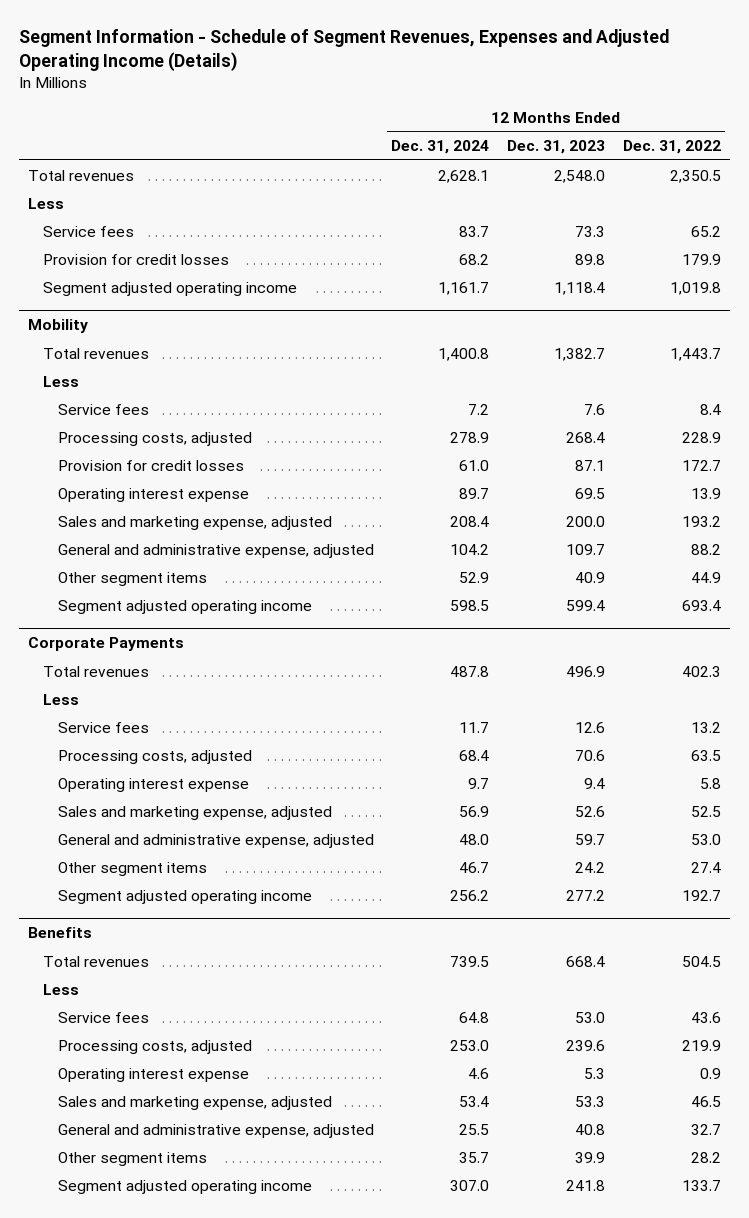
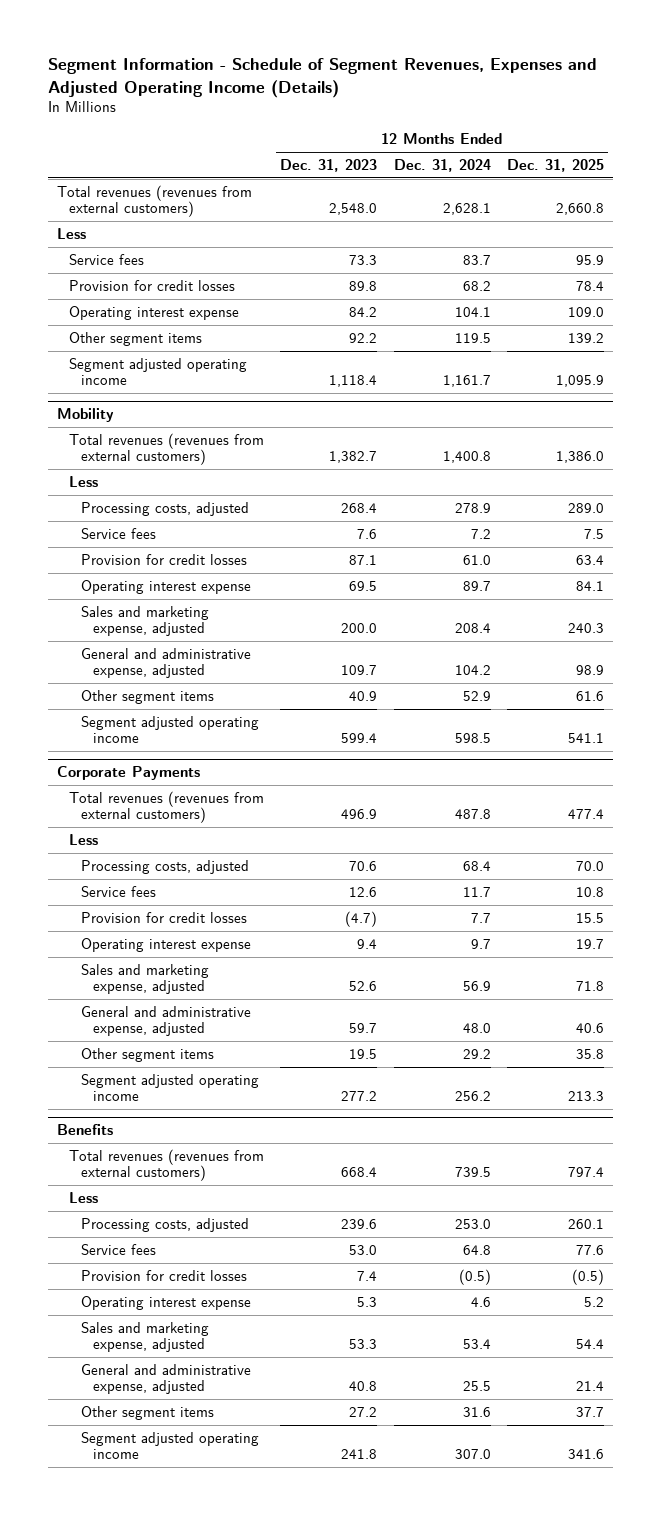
[622,140,721,155] Dec. 31, 2022 -> none
none -> [507,159,605,173] Dec. 31, 2025
[28,169,135,181] Total revenues -> [56,184,252,218] Total revenues (revenues from external customers)
none -> [68,305,239,320] Operating interest expense
none -> [68,331,202,346] Other segment items
[42,347,149,359] Total revenues -> [68,432,264,466] Total revenues (revenues from external customers)
[57,403,149,415] Service fees -> [80,527,156,539] Service fees
[42,665,149,677] Total revenues -> [68,790,264,824] Total revenues (revenues from external customers)
[57,721,149,733] Service fees -> [80,885,156,897] Service fees
none -> [80,911,247,923] Provision for credit losses
[459,861,490,873] 46.7 -> [462,1048,491,1059] 29.2
[575,861,606,873] 24.2 -> [349,1048,378,1059] 19.5
[42,955,149,967] Total revenues -> [68,1148,264,1182] Total revenues (revenues from external customers)
[57,1011,149,1023] Service fees -> [80,1243,156,1255] Service fees
none -> [80,1269,247,1281] Provision for credit losses
[459,1151,490,1163] 35.7 -> [462,1406,491,1417] 31.6
[575,1151,606,1163] 39.9 -> [349,1406,378,1417] 27.2

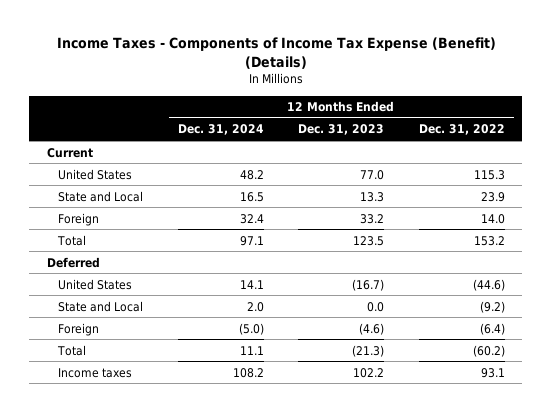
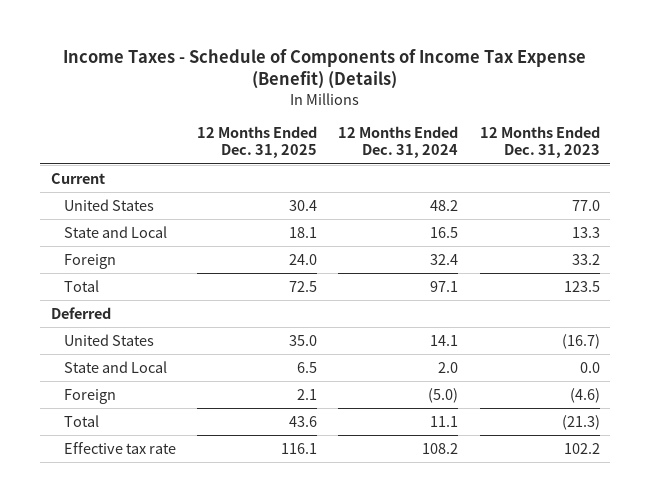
[56,37,496,70] Income Taxes - Components of Income Tax Expense (Benefit) (Details) -> [63,48,587,90] Income Taxes - Schedule of Components of Income Tax Expense (Benefit) (Details)
[419,124,506,136] Dec. 31, 2022 -> none
none -> [197,125,318,159] 12 Months Ended Dec. 31, 2025
[58,367,133,378] Income taxes -> [63,441,176,454] Effective tax rate

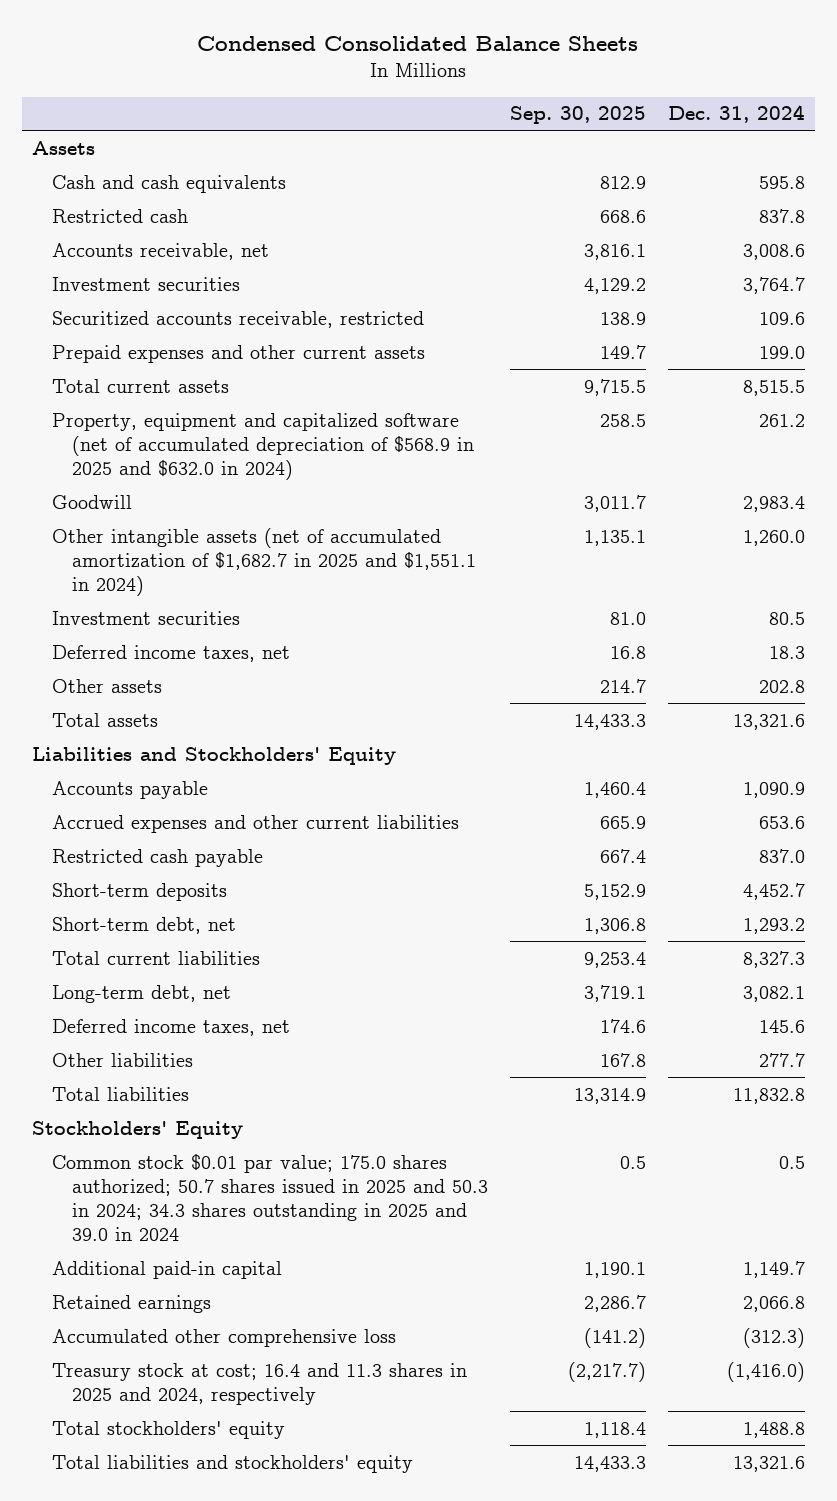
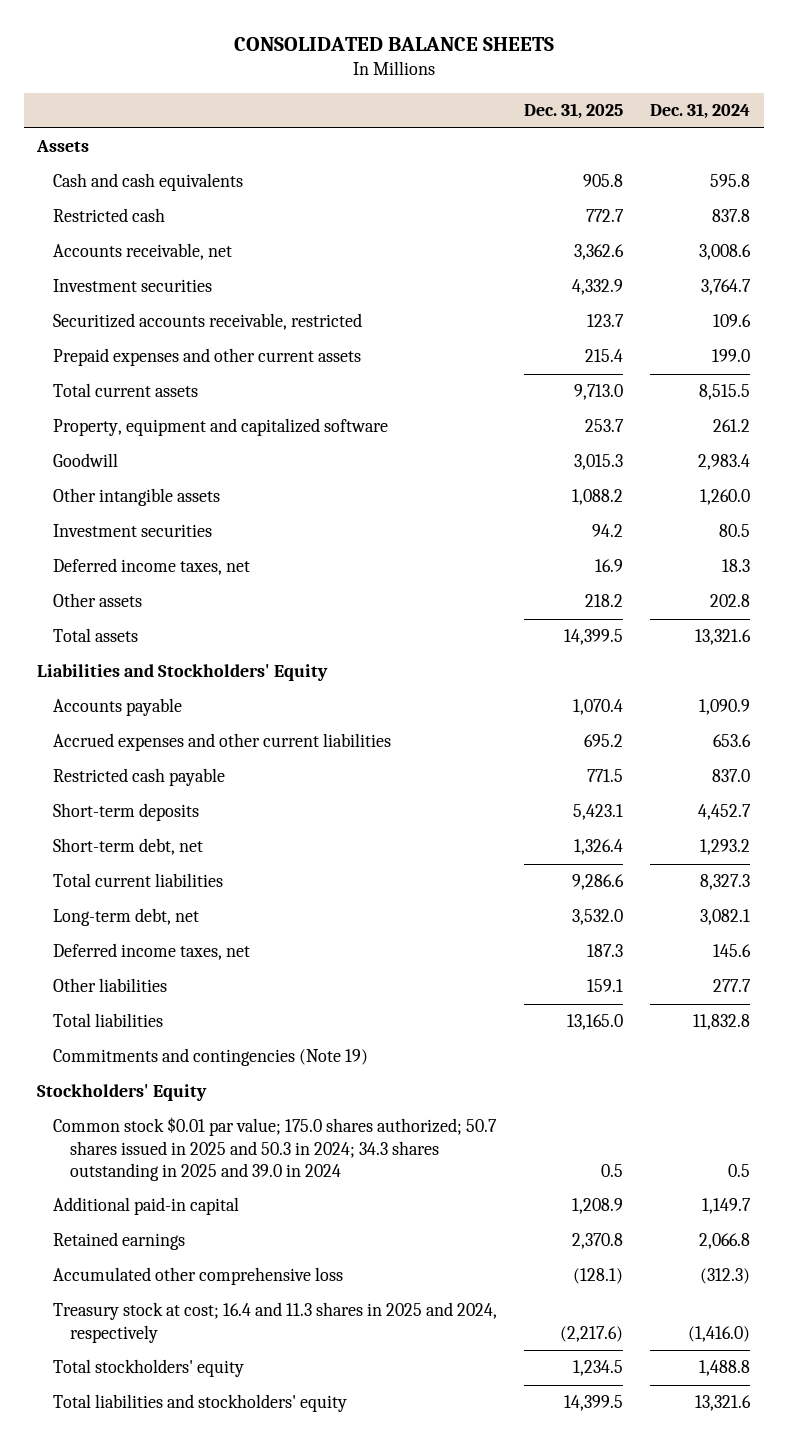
[197,36,639,52] Condensed Consolidated Balance Sheets -> [233,37,554,52] CONSOLIDATED BALANCE SHEETS
[509,106,646,125] Sep. 30, 2025 -> none
none -> [524,103,624,120] Dec. 31, 2025
[52,412,475,480] Property, equipment and capitalized software (net of accumulated depreciation of $568.9 in 2025 and $632.0 in 2024) -> [53,418,389,437] Property, equipment and capitalized software
[52,527,477,596] Other intangible assets (net of accumulated amortization of $1,682.7 in 2025 and $1,551.1 in 2024) -> [53,488,221,507] Other intangible assets
none -> [53,1048,369,1067] Commitments and contingencies (Note 19)

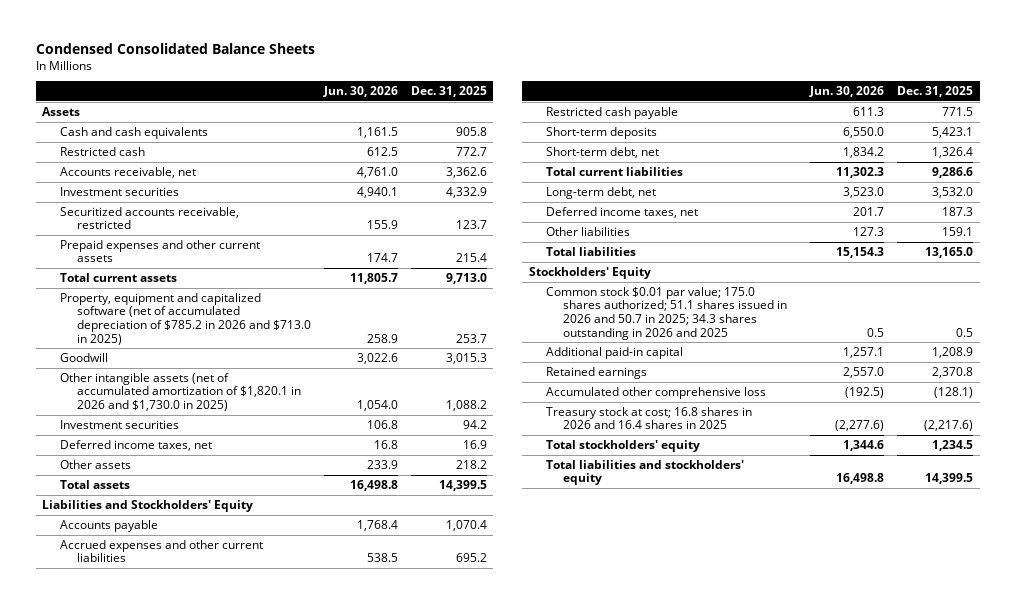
[233,37,554,52] CONSOLIDATED BALANCE SHEETS -> [35,42,315,54] Condensed Consolidated Balance Sheets
[650,103,751,120] Dec. 31, 2024 -> none
none -> [322,86,398,98] Jun. 30, 2026
[53,418,389,437] Property, equipment and capitalized software -> [59,292,311,345] Property, equipment and capitalized software (net of accumulated depreciation of $785.2 in 2026 and $713.0 in 2025)
[53,488,221,507] Other intangible assets -> [59,372,301,411] Other intangible assets (net of accumulated amortization of $1,820.1 in 2026 and $1,730.0 in 2025)
[53,1048,369,1067] Commitments and contingencies (Note 19) -> none
[53,1117,498,1181] Common stock $0.01 par value; 175.0 shares authorized; 50.7 shares issued in 2025 and 50.3 in 2024; 34.3 shares outstanding in 2025 and 39.0 in 2024 -> [546,286,788,340] Common stock $0.01 par value; 175.0 shares authorized; 51.1 shares issued in 2026 and 50.7 in 2025; 34.3 shares outstanding in 2026 and 2025
[53,1302,498,1343] Treasury stock at cost; 16.4 and 11.3 shares in 2025 and 2024, respectively -> [546,406,753,430] Treasury stock at cost; 16.8 shares in 2026 and 16.4 shares in 2025

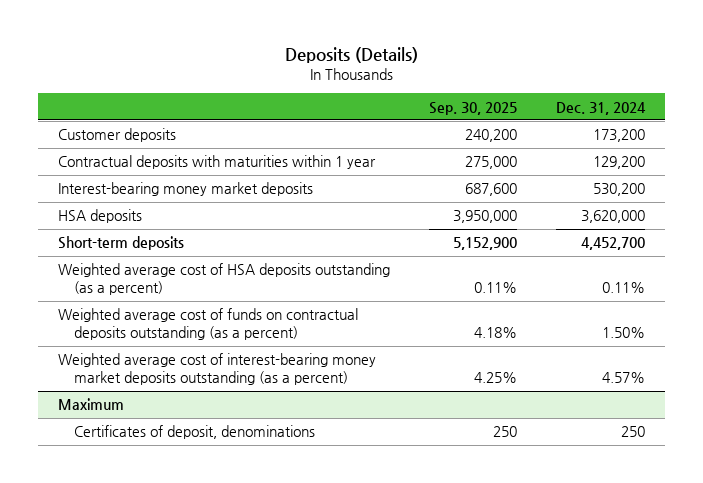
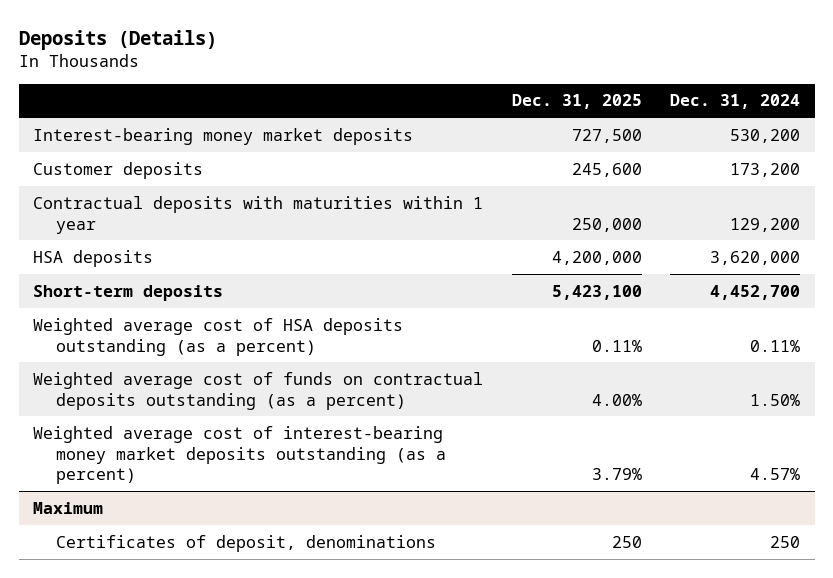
[429,101,518,115] Sep. 30, 2025 -> none
none -> [511,94,642,110] Dec. 31, 2025
[57,182,313,197] Interest-bearing money market deposits -> [33,127,414,145] Interest-bearing money market deposits

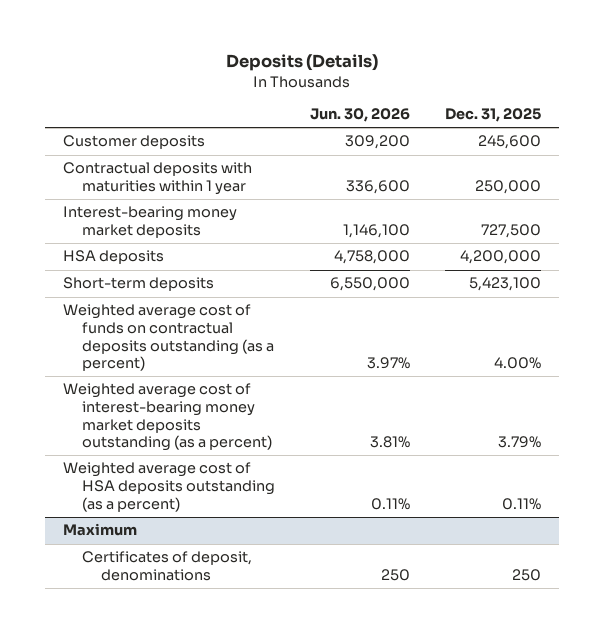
[670,94,801,110] Dec. 31, 2024 -> none
none -> [310,108,411,123] Jun. 30, 2026
[33,127,414,145] Interest-bearing money market deposits -> [62,206,237,238] Interest-bearing money market deposits
[33,317,404,356] Weighted average cost of HSA deposits outstanding (as a percent) -> [62,462,275,512] Weighted average cost of HSA deposits outstanding (as a percent)

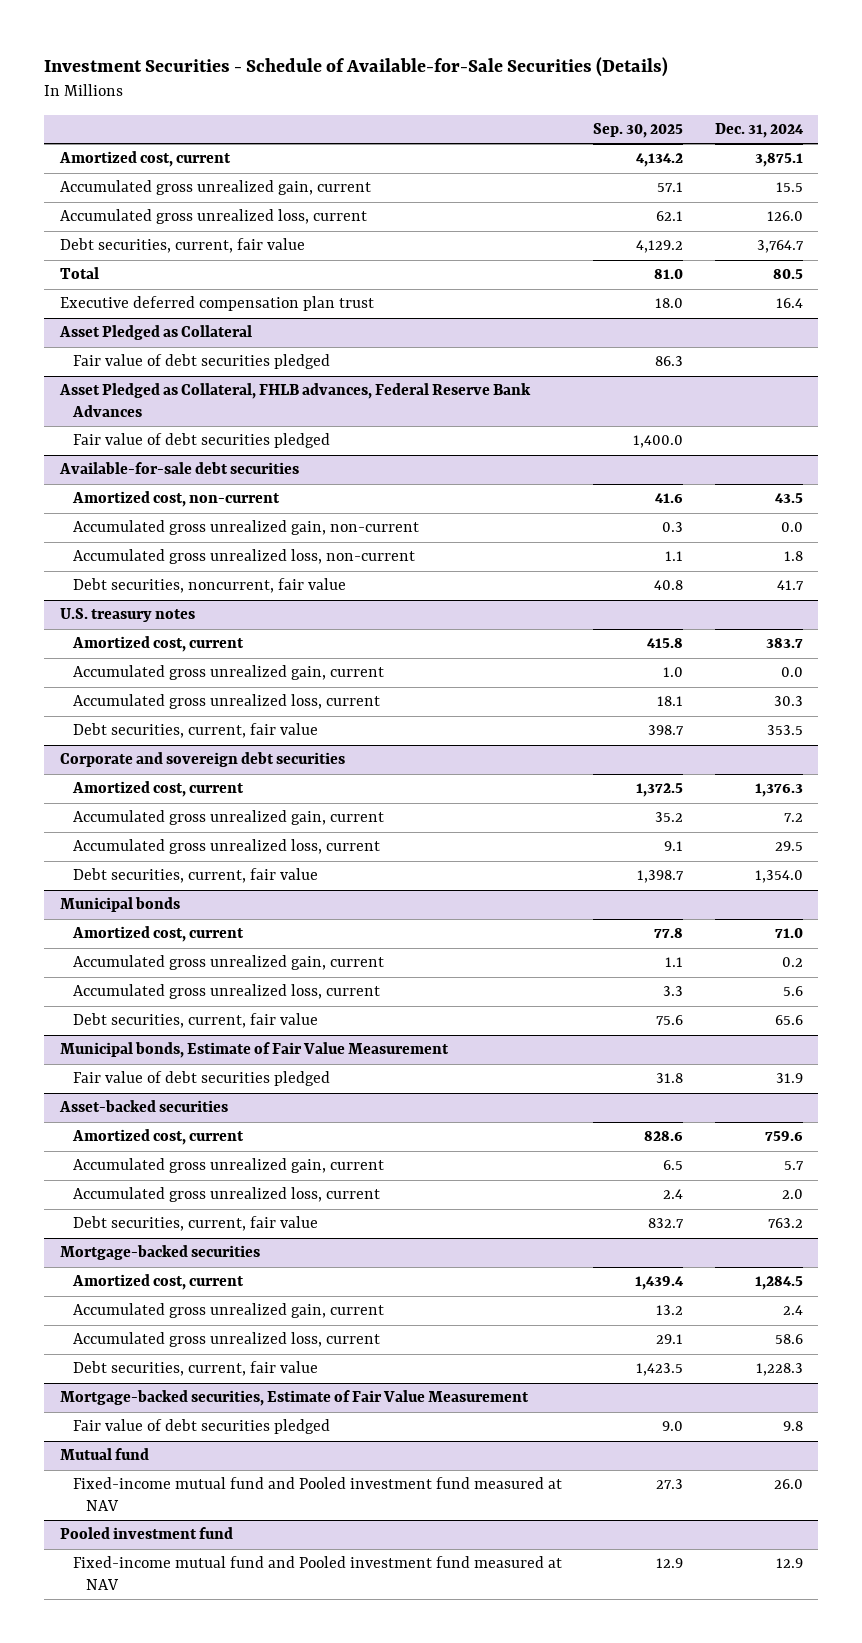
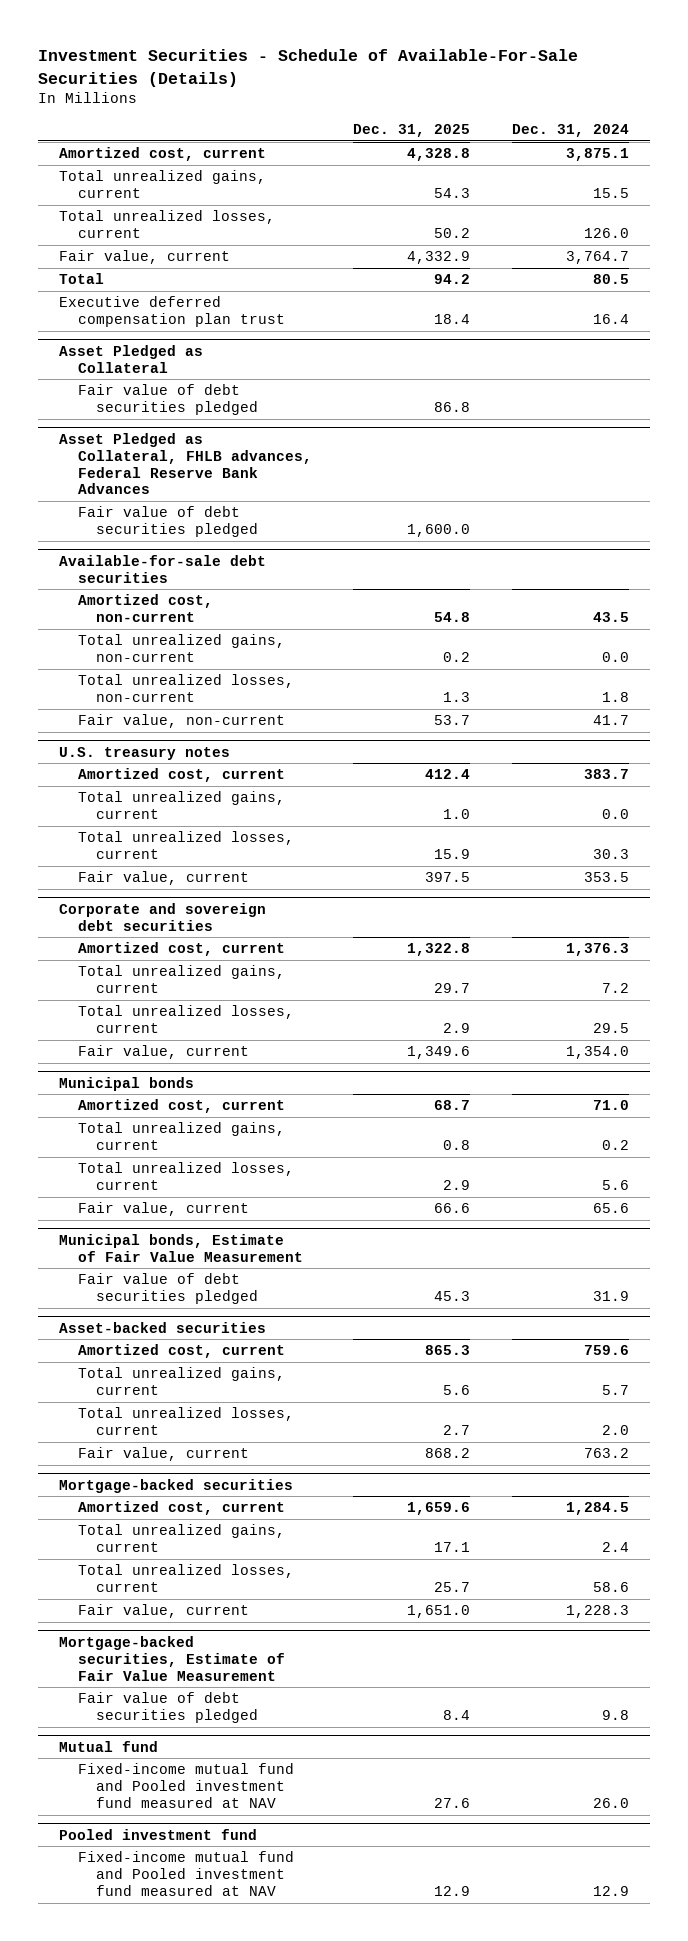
[43,56,668,77] Investment Securities - Schedule of Available-for-Sale Securities (Details) -> [38,48,579,87] Investment Securities - Schedule of Available-For-Sale Securities (Details)
[593,123,684,139] Sep. 30, 2025 -> none
none -> [353,124,471,138] Dec. 31, 2025
[59,180,371,196] Accumulated gross unrealized gain, current -> [59,170,267,199] Total unrealized gains, current
[59,209,367,225] Accumulated gross unrealized loss, current -> [59,210,276,239] Total unrealized losses, current
[59,238,305,254] Debt securities, current, fair value -> [59,250,231,265] Fair value, current
[72,520,419,536] Accumulated gross unrealized gain, non-current -> [77,634,285,663] Total unrealized gains, non-current
[72,549,415,565] Accumulated gross unrealized loss, non-current -> [77,674,294,703] Total unrealized losses, non-current
[72,578,346,594] Debt securities, noncurrent, fair value -> [77,714,285,729] Fair value, non-current
[72,665,384,681] Accumulated gross unrealized gain, current -> [77,791,285,820] Total unrealized gains, current
[72,694,380,710] Accumulated gross unrealized loss, current -> [77,831,294,860] Total unrealized losses, current
[72,723,318,739] Debt securities, current, fair value -> [77,871,249,886] Fair value, current
[72,810,384,826] Accumulated gross unrealized gain, current -> [77,965,285,994] Total unrealized gains, current
[72,839,380,855] Accumulated gross unrealized loss, current -> [77,1005,294,1034] Total unrealized losses, current
[72,868,318,884] Debt securities, current, fair value -> [77,1045,249,1060] Fair value, current
[72,955,384,971] Accumulated gross unrealized gain, current -> [77,1122,285,1151] Total unrealized gains, current
[72,984,380,1000] Accumulated gross unrealized loss, current -> [77,1162,294,1191] Total unrealized losses, current
[72,1013,318,1029] Debt securities, current, fair value -> [77,1202,249,1217] Fair value, current
[72,1158,384,1174] Accumulated gross unrealized gain, current -> [77,1367,285,1396] Total unrealized gains, current
[72,1187,380,1203] Accumulated gross unrealized loss, current -> [77,1407,294,1436] Total unrealized losses, current
[72,1216,318,1232] Debt securities, current, fair value -> [77,1447,249,1462] Fair value, current
[72,1303,384,1319] Accumulated gross unrealized gain, current -> [77,1524,285,1553] Total unrealized gains, current
[72,1332,380,1348] Accumulated gross unrealized loss, current -> [77,1564,294,1593] Total unrealized losses, current
[72,1361,318,1377] Debt securities, current, fair value -> [77,1604,249,1619] Fair value, current

